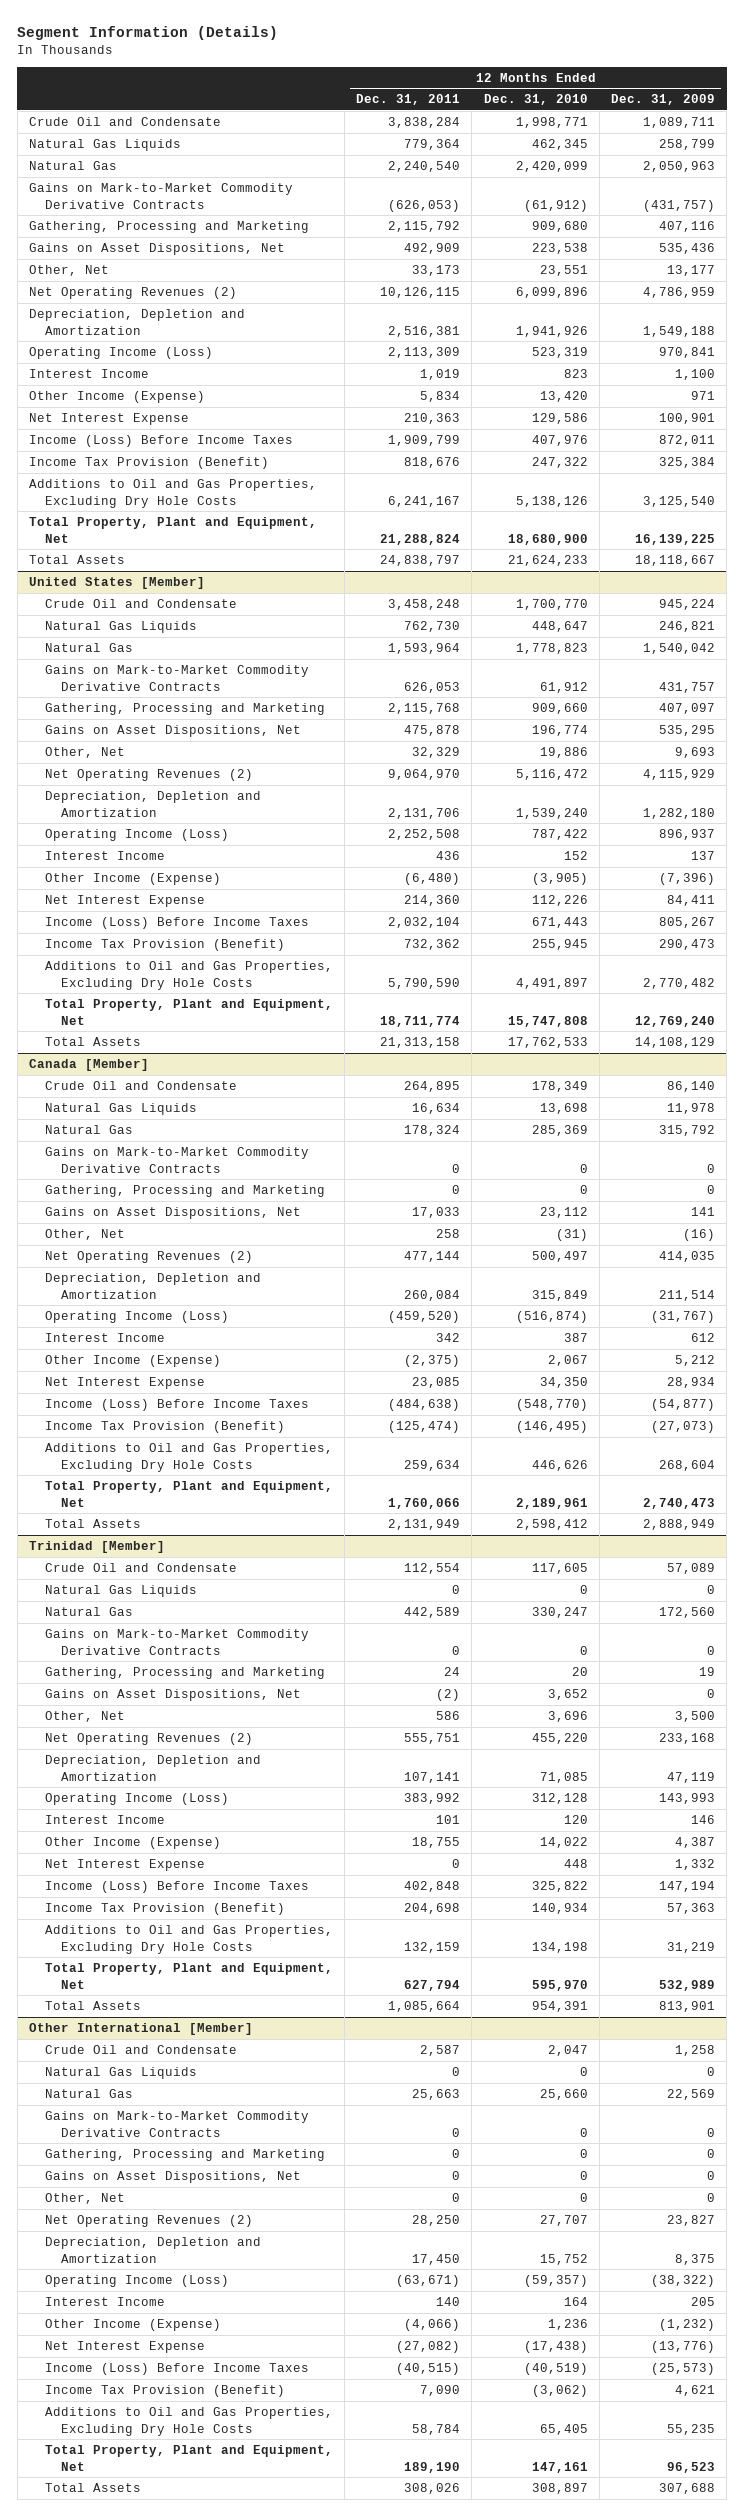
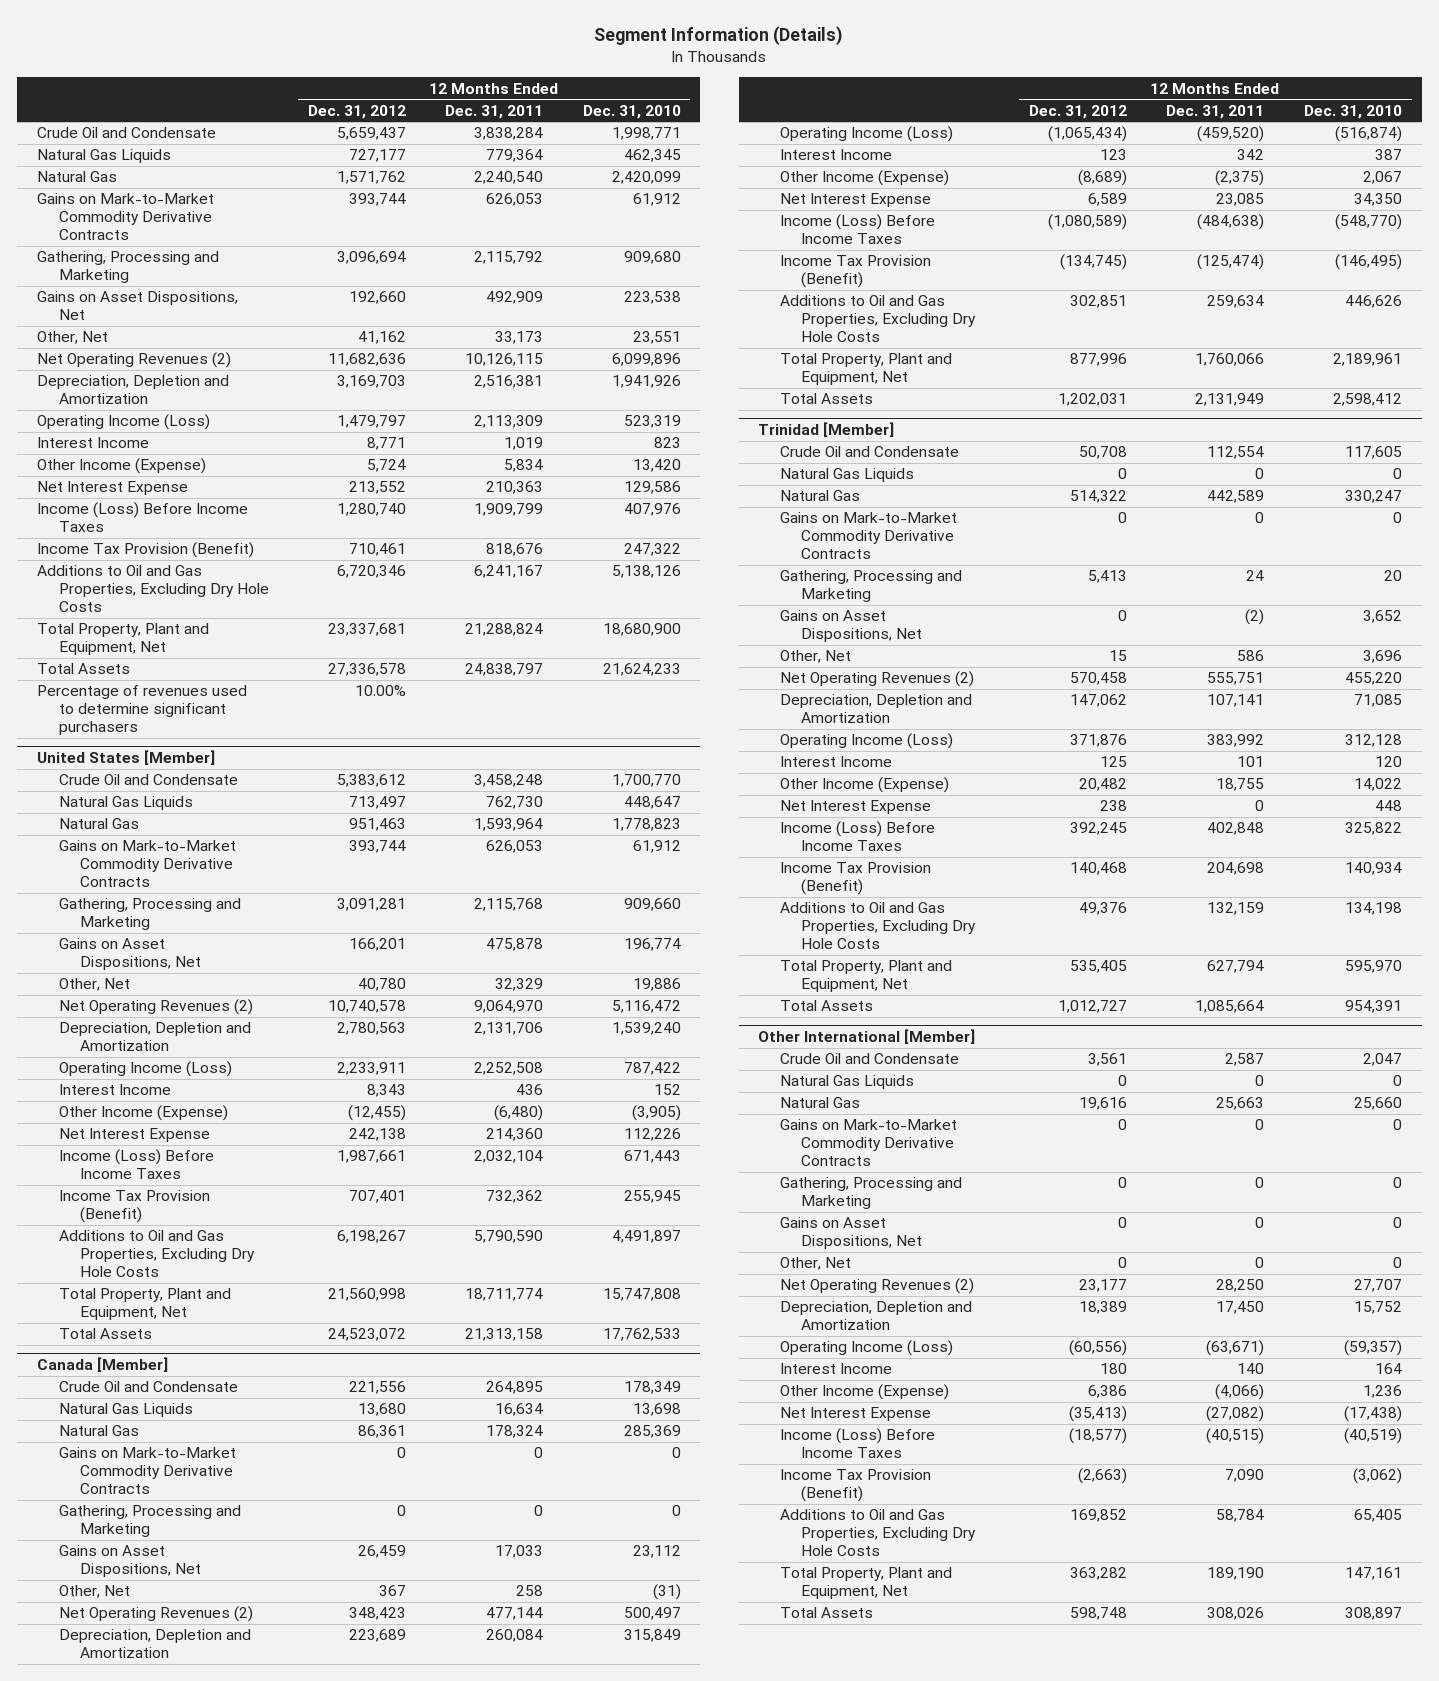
[611,94,716,106] Dec. 31, 2009 -> none
none -> [307,104,406,119] Dec. 31, 2012
[388,199,461,212] (626,053) -> [486,193,544,207] 626,053
[523,199,588,212] (61,912) -> [632,193,681,207] 61,912
none -> [37,685,248,736] Percentage of revenues used to determine significant purchasers

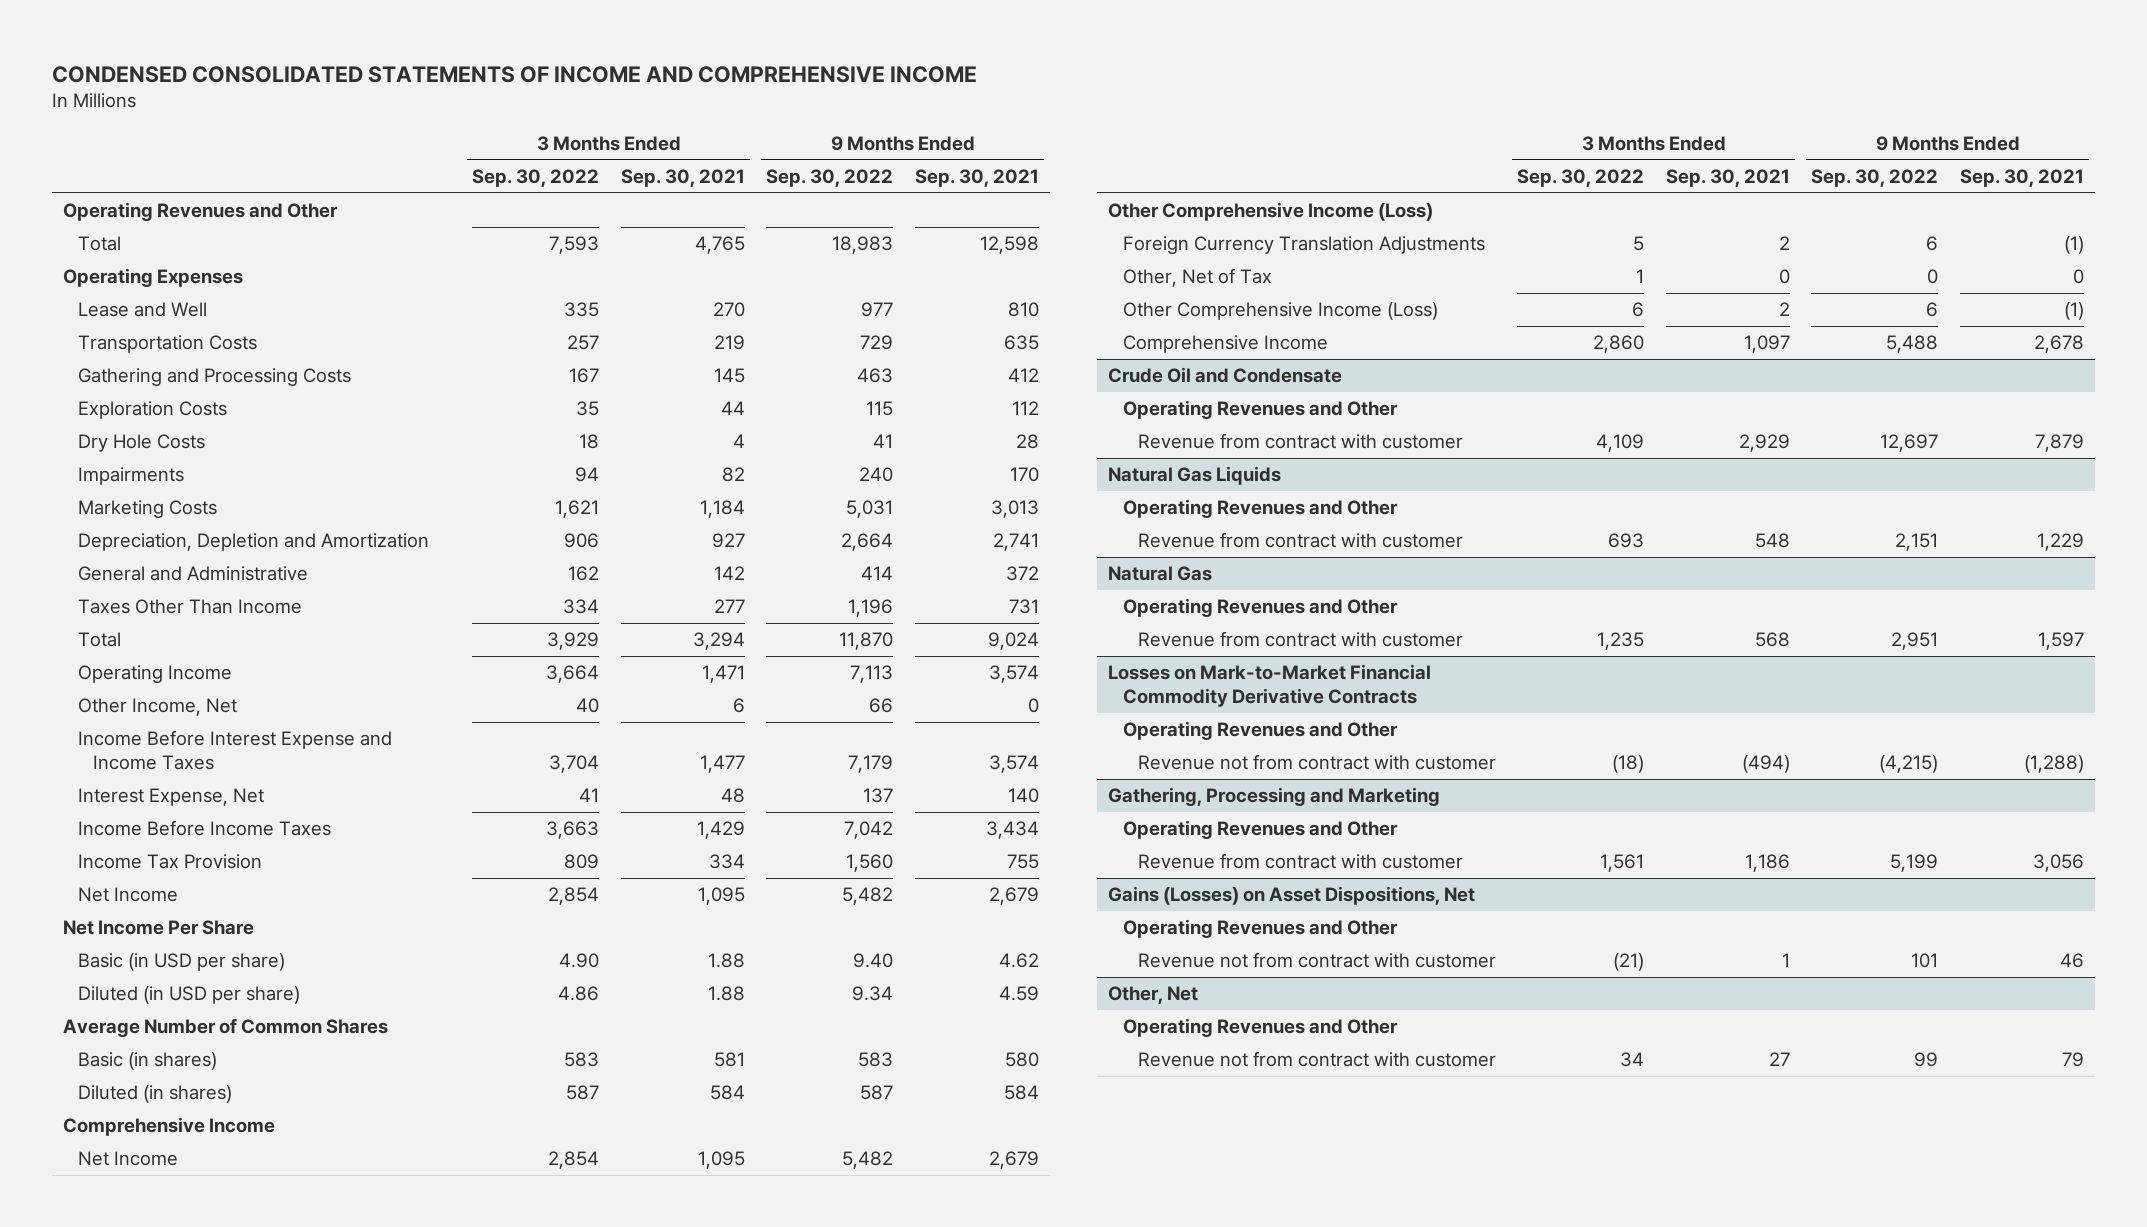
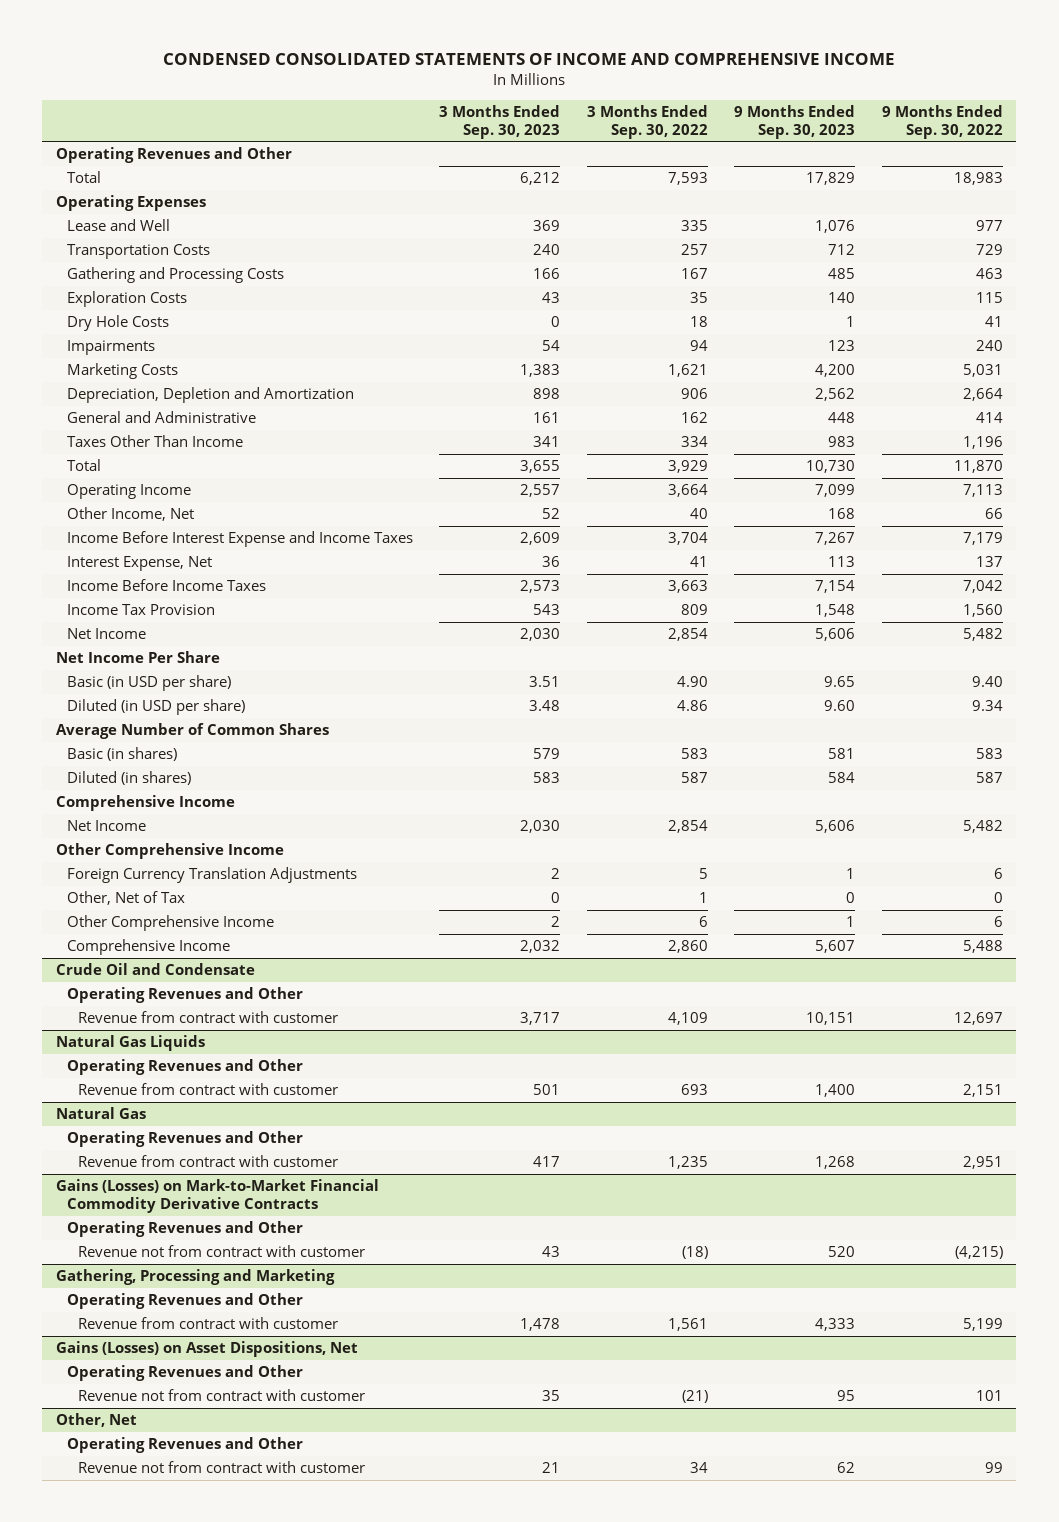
[620,168,745,187] Sep. 30, 2021 -> none
[914,168,1039,187] Sep. 30, 2021 -> none
none -> [439,104,561,139] 3 Months Ended Sep. 30, 2023
none -> [734,104,856,139] 9 Months Ended Sep. 30, 2023
[1107,202,1433,222] Other Comprehensive Income (Loss) -> [55,842,284,859] Other Comprehensive Income
[1122,302,1438,321] Other Comprehensive Income (Loss) -> [66,914,274,931] Other Comprehensive Income
[1107,664,1431,708] Losses on Mark-to-Market Financial Commodity Derivative Contracts -> [55,1178,379,1214] Gains (Losses) on Mark-to-Market Financial Commodity Derivative Contracts

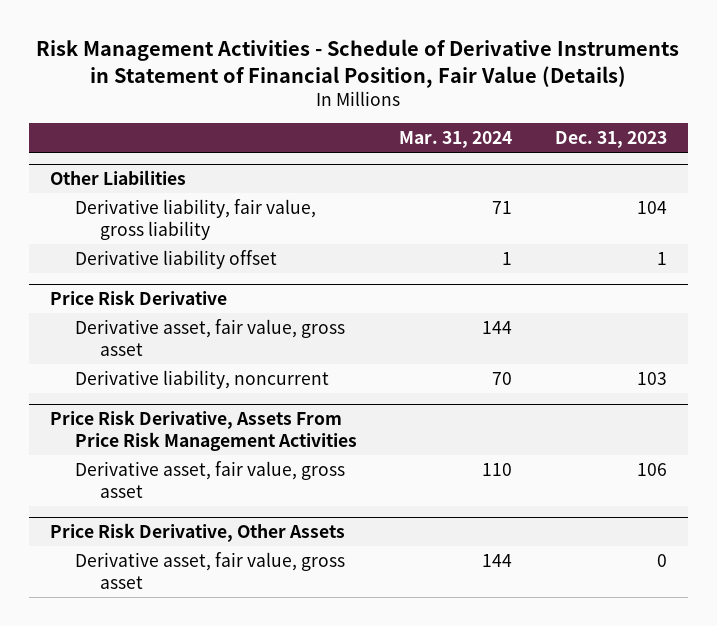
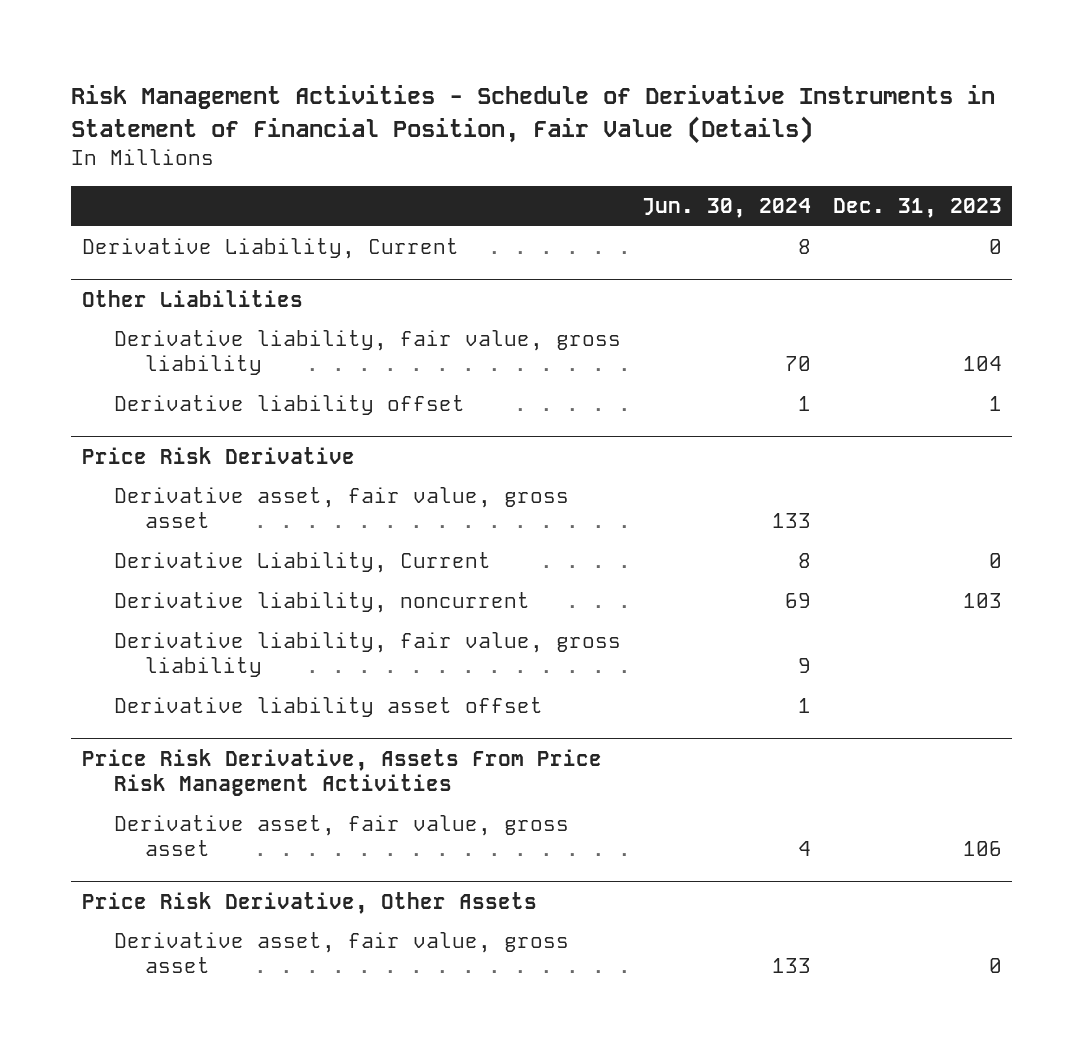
[399,131,513,149] Mar. 31, 2024 -> none
none -> [642,198,812,219] Jun. 30, 2024
none -> [81,238,459,260] Derivative Liability, Current
none -> [113,552,491,574] Derivative Liability, Current
none -> [113,632,621,678] Derivative liability, fair value, gross liability
none -> [113,697,543,718] Derivative liability asset offset

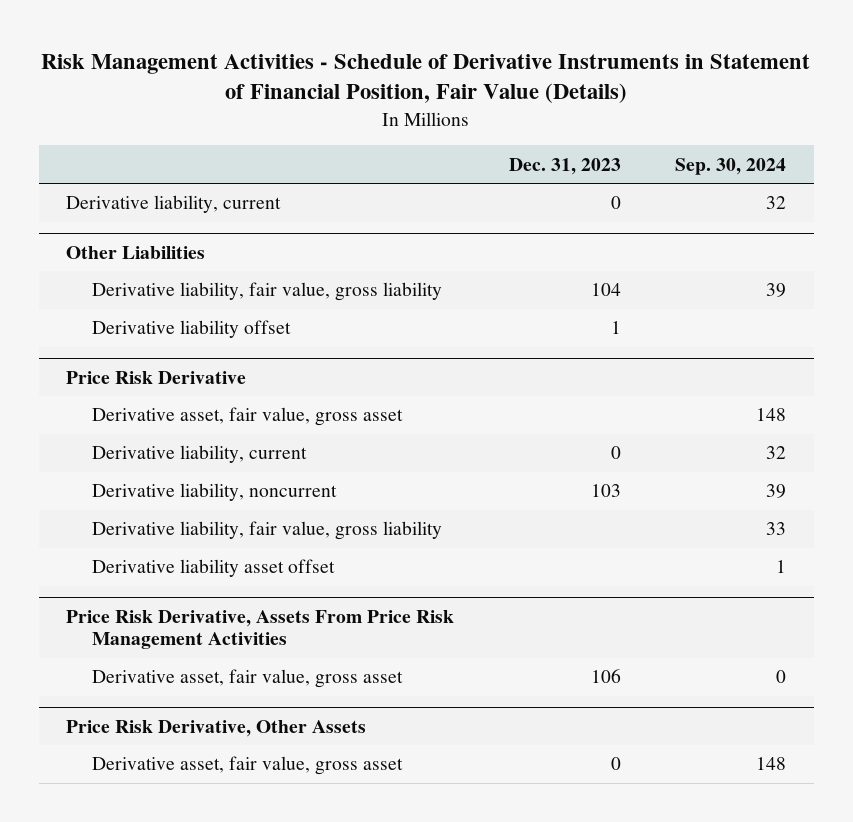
[642,198,812,219] Jun. 30, 2024 -> none
none -> [675,157,787,175] Sep. 30, 2024
[81,238,459,260] Derivative Liability, Current -> [66,195,282,214] Derivative liability, current
[113,552,491,574] Derivative Liability, Current -> [91,445,307,464] Derivative liability, current

